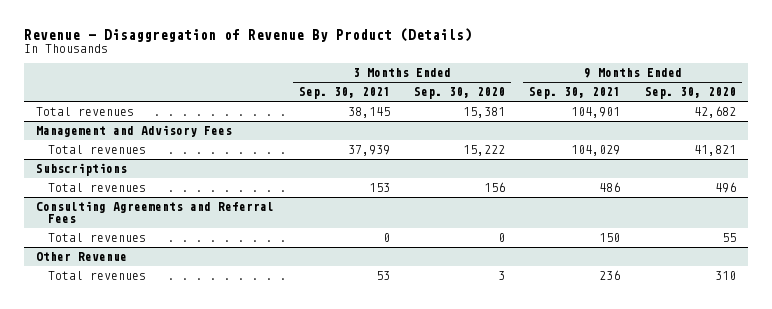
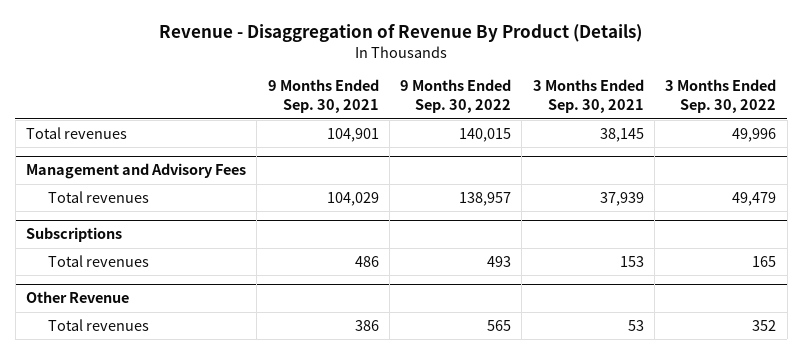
[414,87,506,100] Sep. 30, 2020 -> none
[644,87,736,100] Sep. 30, 2020 -> none
none -> [400,79,512,114] 9 Months Ended Sep. 30, 2022
none -> [665,79,777,114] 3 Months Ended Sep. 30, 2022
[36,201,275,223] Consulting Agreements and Referral Fees -> none
[47,233,146,243] Total revenues -> none
[599,270,621,281] 236 -> [354,320,379,332] 386

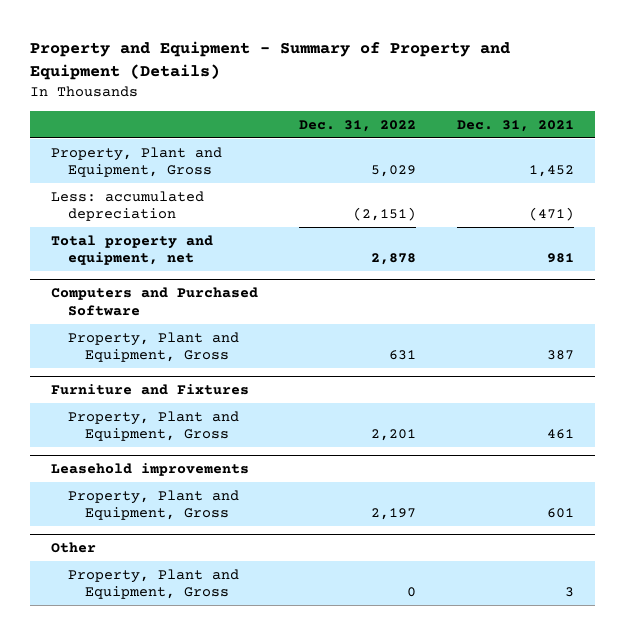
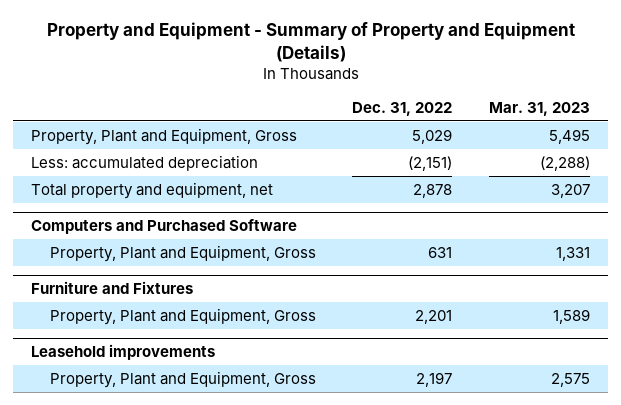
[456,119,574,132] Dec. 31, 2021 -> none
none -> [488,101,590,116] Mar. 31, 2023
[50,542,96,554] Other -> none
[67,568,239,599] Property, Plant and Equipment, Gross -> none

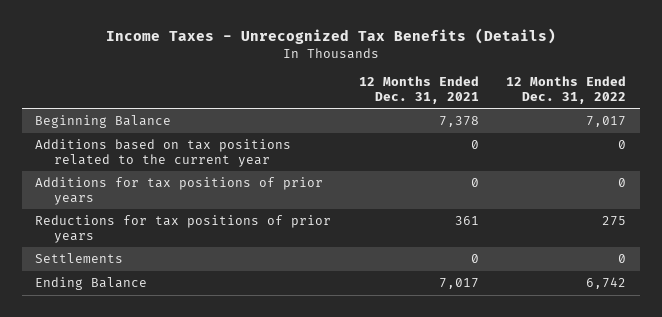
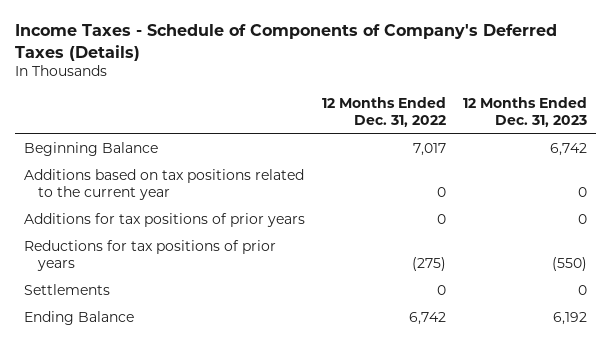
[105,27,556,44] Income Taxes - Unrecognized Tax Benefits (Details) -> [14,24,557,61] Income Taxes - Schedule of Components of Company's Deferred Taxes (Details)
[358,76,479,104] 12 Months Ended Dec. 31, 2021 -> none
none -> [463,97,588,128] 12 Months Ended Dec. 31, 2023
[602,216,627,227] 275 -> [411,256,446,271] (275)

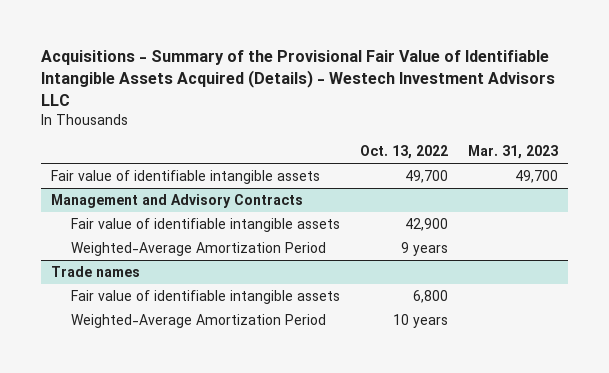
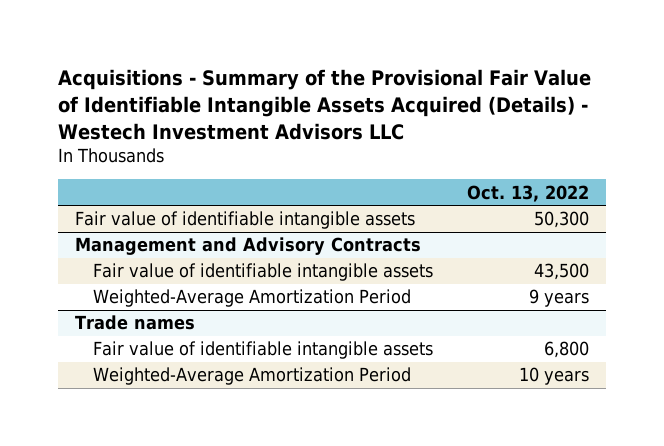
[468,145,559,160] Mar. 31, 2023 -> none
[404,169,448,183] 49,700 -> [534,211,590,229] 50,300
[404,217,448,231] 42,900 -> [534,263,590,281] 43,500

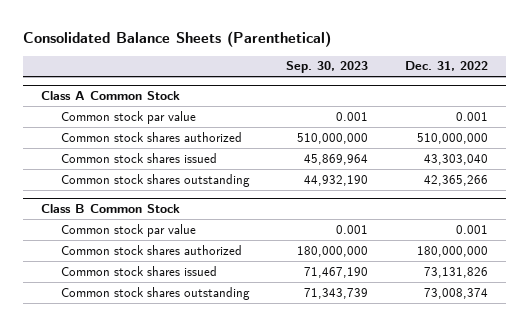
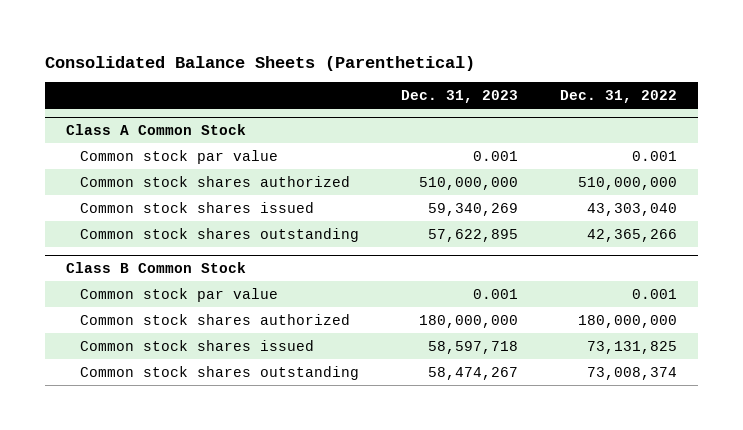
[286,61,369,74] Sep. 30, 2023 -> none
none -> [401,90,519,104] Dec. 31, 2023
[424,266,489,278] 73,131,826 -> [587,340,678,354] 73,131,825

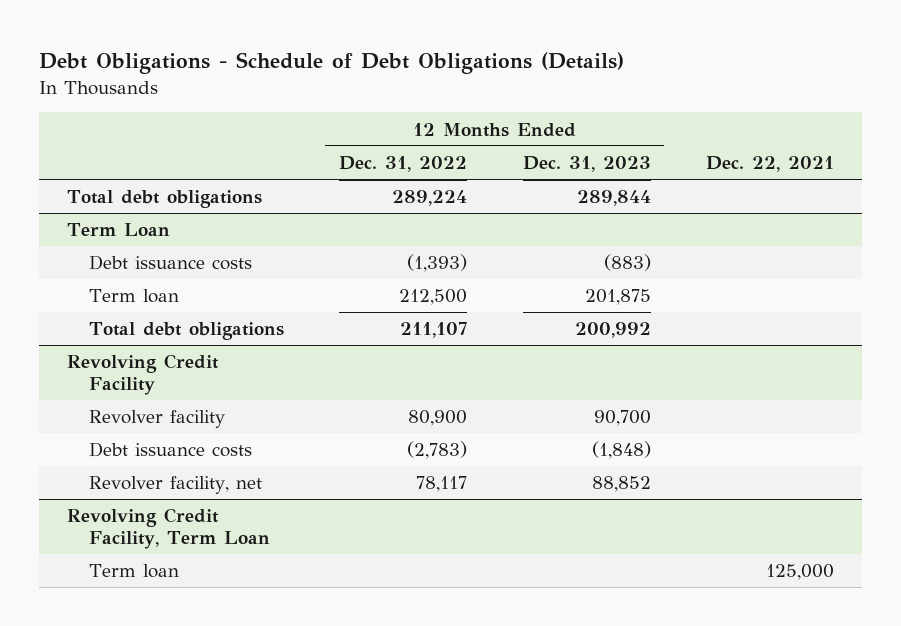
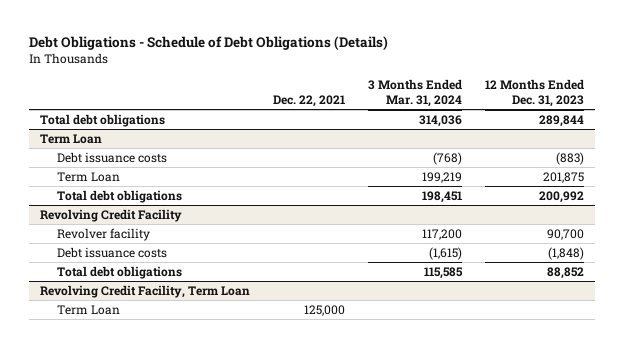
[339,155,468,172] Dec. 31, 2022 -> none
none -> [367,78,462,108] 3 Months Ended Mar. 31, 2024
[88,289,179,304] Term loan -> [56,171,120,182] Term Loan
[88,476,262,495] Revolver facility, net -> [56,265,182,279] Total debt obligations
[88,564,179,579] Term loan -> [56,304,120,315] Term Loan

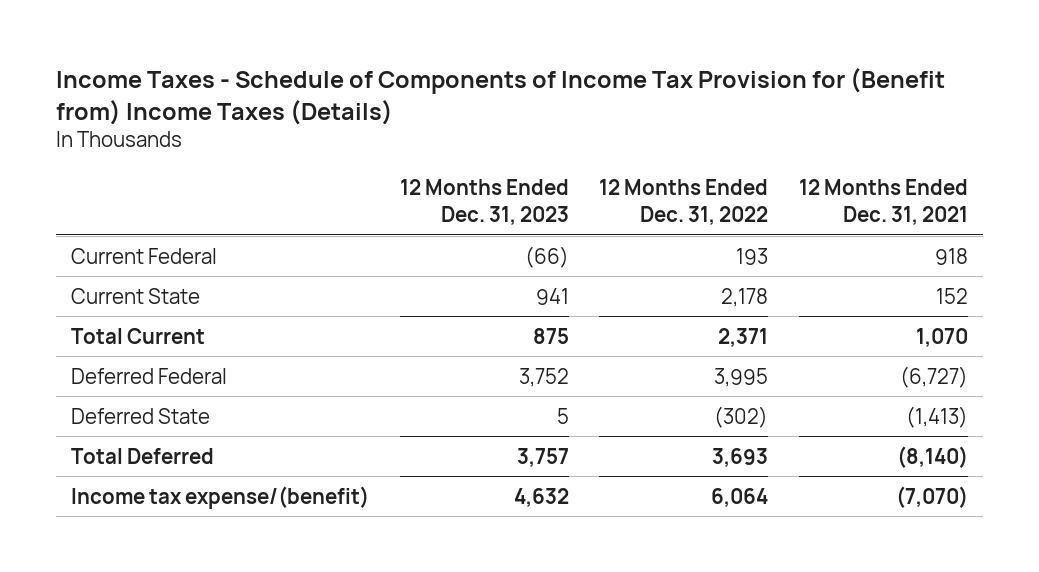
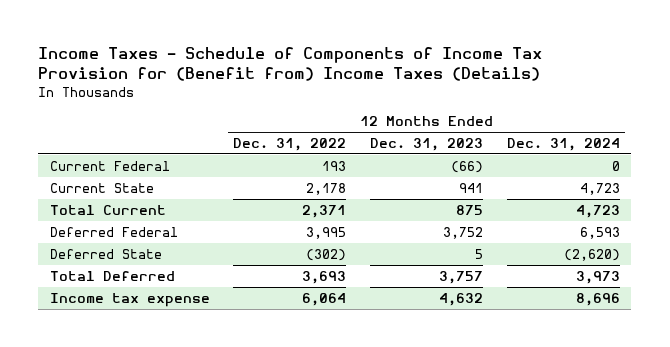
[798,179,968,225] 12 Months Ended Dec. 31, 2021 -> none
none -> [506,138,620,152] Dec. 31, 2024
[71,485,370,509] Income tax expense/(benefit) -> [49,292,210,307] Income tax expense

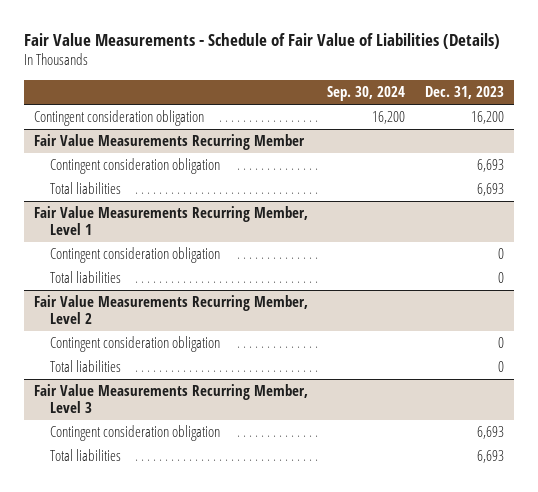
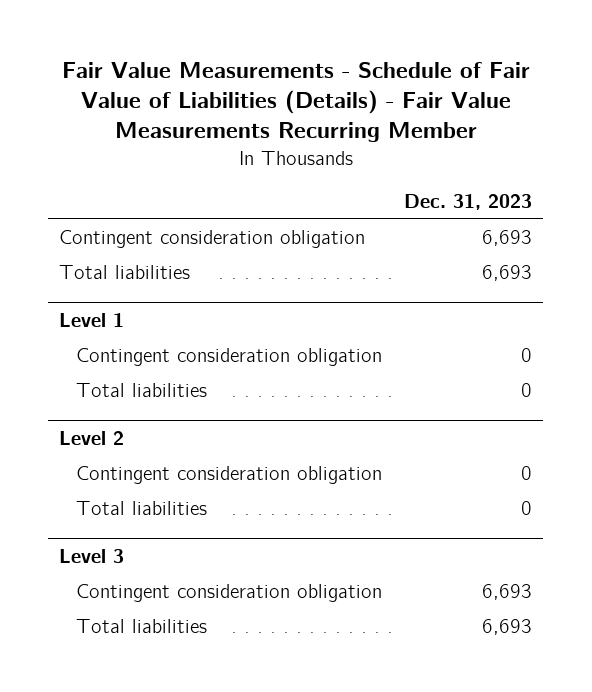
[23,33,500,50] Fair Value Measurements - Schedule of Fair Value of Liabilities (Details) -> [61,62,530,143] Fair Value Measurements - Schedule of Fair Value of Liabilities (Details) - Fair Value Measurements Recurring Member
[327,86,406,102] Sep. 30, 2024 -> none
[33,110,204,127] Contingent consideration obligation -> none
[33,134,305,151] Fair Value Measurements Recurring Member -> none
[33,206,308,236] Fair Value Measurements Recurring Member, Level 1 -> none
none -> [59,312,125,327] Level 1
[33,295,308,325] Fair Value Measurements Recurring Member, Level 2 -> none
none -> [59,430,125,445] Level 2
[33,384,308,414] Fair Value Measurements Recurring Member, Level 3 -> none
none -> [59,548,125,563] Level 3

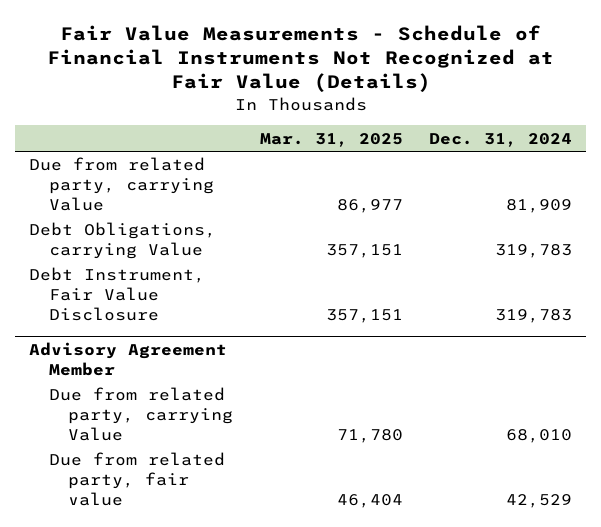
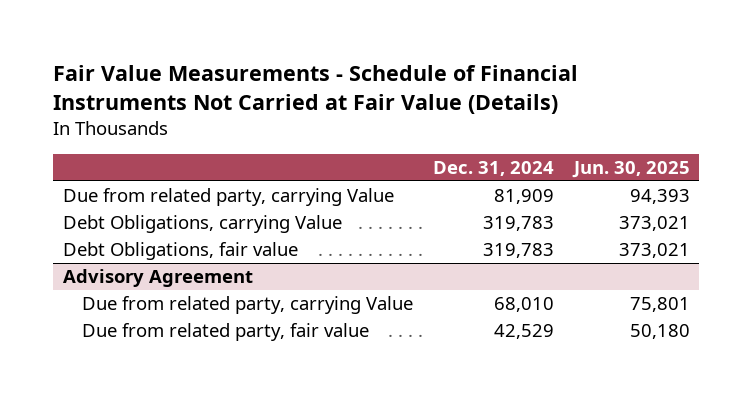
[46,24,554,93] Fair Value Measurements - Schedule of Financial Instruments Not Recognized at Fair Value (Details) -> [52,65,578,115] Fair Value Measurements - Schedule of Financial Instruments Not Carried at Fair Value (Details)
[259,132,403,147] Mar. 31, 2025 -> none
none -> [571,160,690,178] Jun. 30, 2025
[28,267,205,321] Debt Instrument, Fair Value Disclosure -> [62,242,298,261] Debt Obligations, fair value
[28,342,227,376] Advisory Agreement Member -> [62,269,253,288] Advisory Agreement

